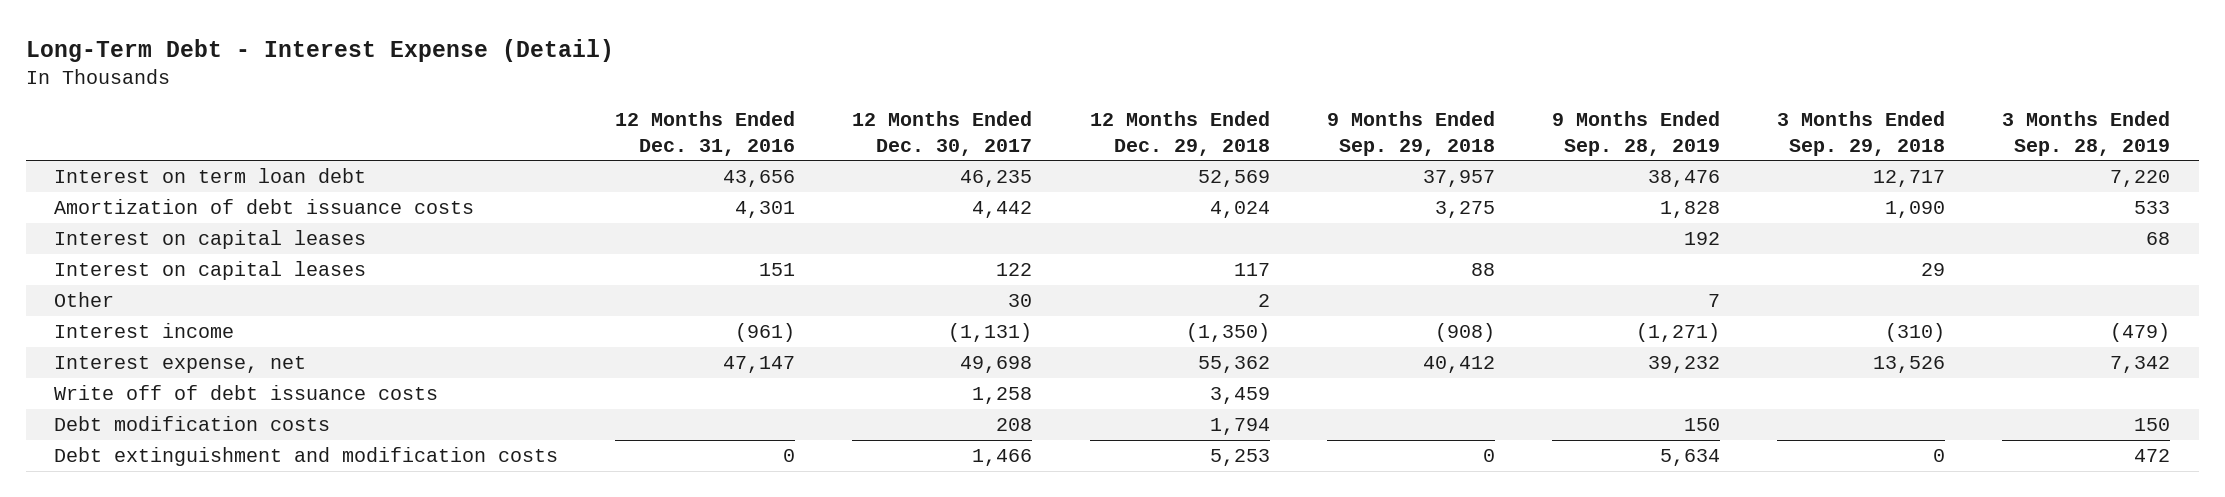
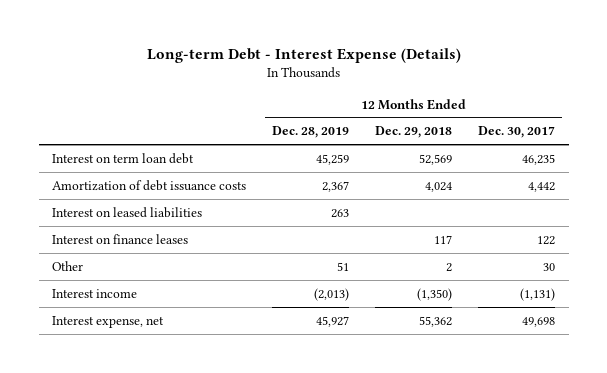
[25,38,614,62] Long-Term Debt - Interest Expense (Detail) -> [146,48,461,64] Long-term Debt - Interest Expense (Details)
[615,111,796,156] 12 Months Ended Dec. 31, 2016 -> none
[1326,111,1495,156] 9 Months Ended Sep. 29, 2018 -> none
[1552,111,1721,156] 9 Months Ended Sep. 28, 2019 -> none
[1777,111,1946,156] 3 Months Ended Sep. 29, 2018 -> none
[2002,111,2171,156] 3 Months Ended Sep. 28, 2019 -> none
none -> [272,126,350,139] Dec. 28, 2019
[54,230,367,250] Interest on capital leases -> [51,206,202,218] Interest on leased liabilities
[54,261,367,281] Interest on capital leases -> [51,233,188,244] Interest on finance leases
[54,385,439,401] Write off of debt issuance costs -> none
[54,416,331,432] Debt modification costs -> none
[54,447,559,467] Debt extinguishment and modification costs -> none

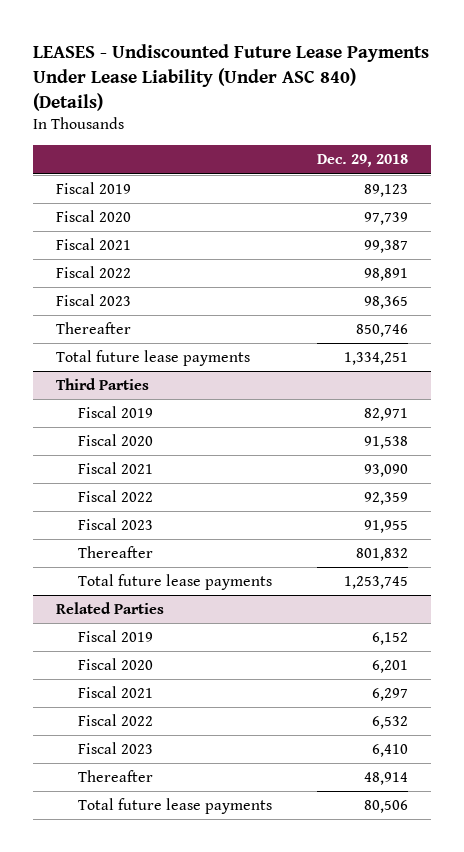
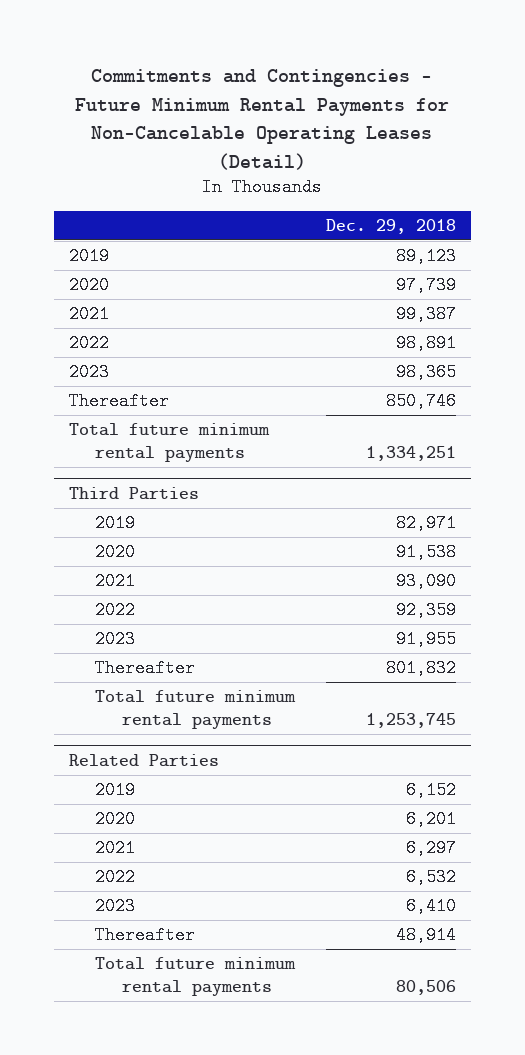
[33,43,430,111] LEASES - Undiscounted Future Lease Payments Under Lease Liability (Under ASC 840) (Details) -> [75,69,450,170] Commitments and Contingencies - Future Minimum Rental Payments for Non-Cancelable Operating Leases (Detail)
[55,182,131,195] Fiscal 2019 -> [69,247,110,266] 2019
[55,210,131,223] Fiscal 2020 -> [69,276,110,295] 2020
[55,238,131,251] Fiscal 2021 -> [69,305,110,324] 2021
[55,266,131,279] Fiscal 2022 -> [69,334,110,353] 2022
[55,294,131,307] Fiscal 2023 -> [69,363,110,382] 2023
[55,350,250,367] Total future lease payments -> [69,423,271,462] Total future minimum rental payments
[77,406,153,419] Fiscal 2019 -> [95,514,136,533] 2019
[77,434,153,447] Fiscal 2020 -> [95,543,136,562] 2020
[77,462,153,475] Fiscal 2021 -> [95,572,136,591] 2021
[77,490,153,503] Fiscal 2022 -> [95,601,136,620] 2022
[77,518,153,531] Fiscal 2023 -> [95,630,136,649] 2023
[77,574,272,591] Total future lease payments -> [95,690,297,729] Total future minimum rental payments
[77,630,153,643] Fiscal 2019 -> [95,781,136,800] 2019
[77,658,153,671] Fiscal 2020 -> [95,810,136,829] 2020
[77,686,153,699] Fiscal 2021 -> [95,839,136,858] 2021
[77,714,153,727] Fiscal 2022 -> [95,868,136,887] 2022
[77,742,153,755] Fiscal 2023 -> [95,897,136,916] 2023
[77,798,272,815] Total future lease payments -> [95,957,297,996] Total future minimum rental payments

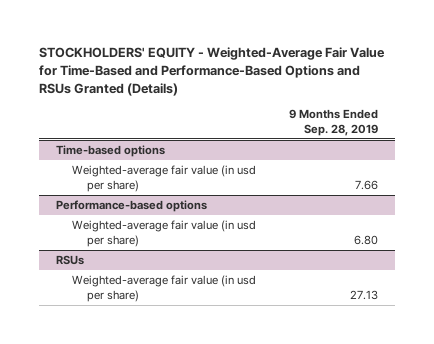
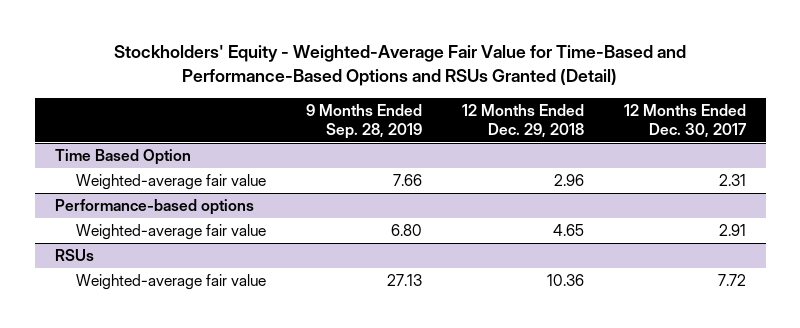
[39,47,386,96] STOCKHOLDERS' EQUITY - Weighted-Average Fair Value for Time-Based and Performance-Based Options and RSUs Granted (Details) -> [114,45,687,87] Stockholders' Equity - Weighted-Average Fair Value for Time-Based and Performance-Based Options and RSUs Granted (Detail)
none -> [461,103,584,138] 12 Months Ended Dec. 29, 2018
none -> [623,103,746,138] 12 Months Ended Dec. 30, 2017
[56,145,166,158] Time-based options -> [54,149,191,166] Time Based Option
[71,165,256,192] Weighted-average fair value (in usd per share) -> [75,174,266,191] Weighted-average fair value
[71,220,256,247] Weighted-average fair value (in usd per share) -> [75,224,266,241] Weighted-average fair value
[71,275,256,302] Weighted-average fair value (in usd per share) -> [75,274,266,291] Weighted-average fair value

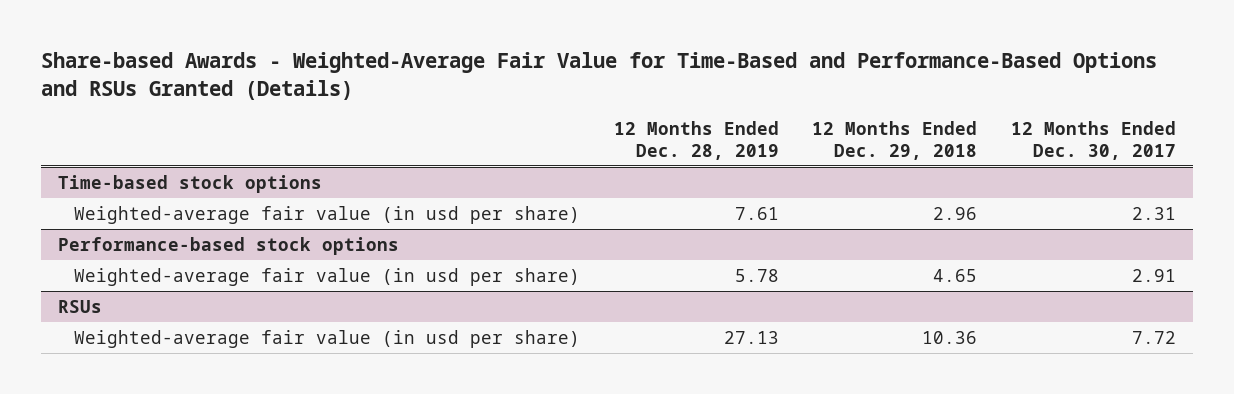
[114,45,687,87] Stockholders' Equity - Weighted-Average Fair Value for Time-Based and Performance-Based Options and RSUs Granted (Detail) -> [40,52,1157,100] Share-based Awards - Weighted-Average Fair Value for Time-Based and Performance-Based Options and RSUs Granted (Details)
[305,103,422,139] 9 Months Ended Sep. 28, 2019 -> none
none -> [613,121,779,160] 12 Months Ended Dec. 28, 2019
[54,149,191,166] Time Based Option -> [57,174,322,193] Time-based stock options
[75,174,266,191] Weighted-average fair value -> [74,205,581,224] Weighted-average fair value (in usd per share)
[54,199,254,216] Performance-based options -> [57,236,399,255] Performance-based stock options
[75,224,266,241] Weighted-average fair value -> [74,267,581,286] Weighted-average fair value (in usd per share)
[75,274,266,291] Weighted-average fair value -> [74,329,581,348] Weighted-average fair value (in usd per share)

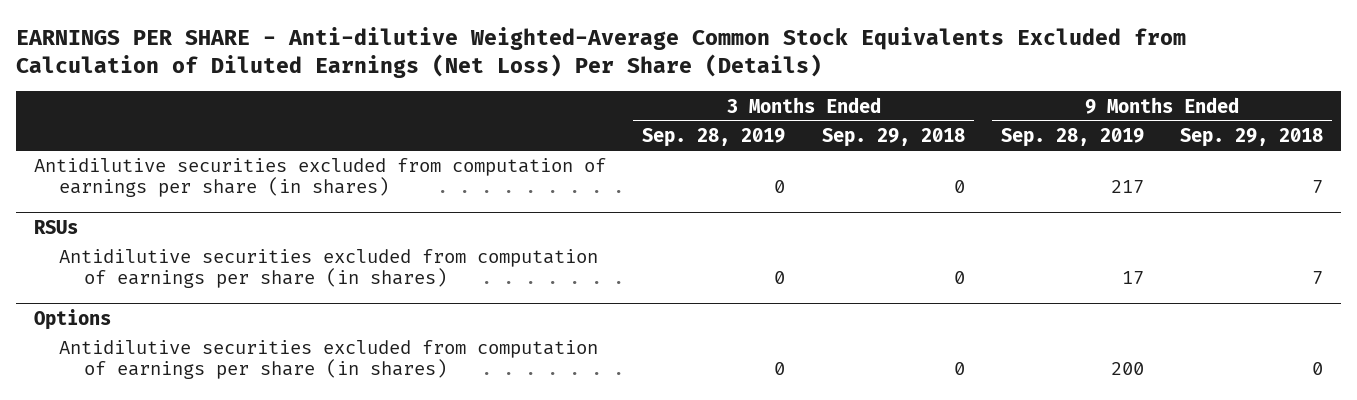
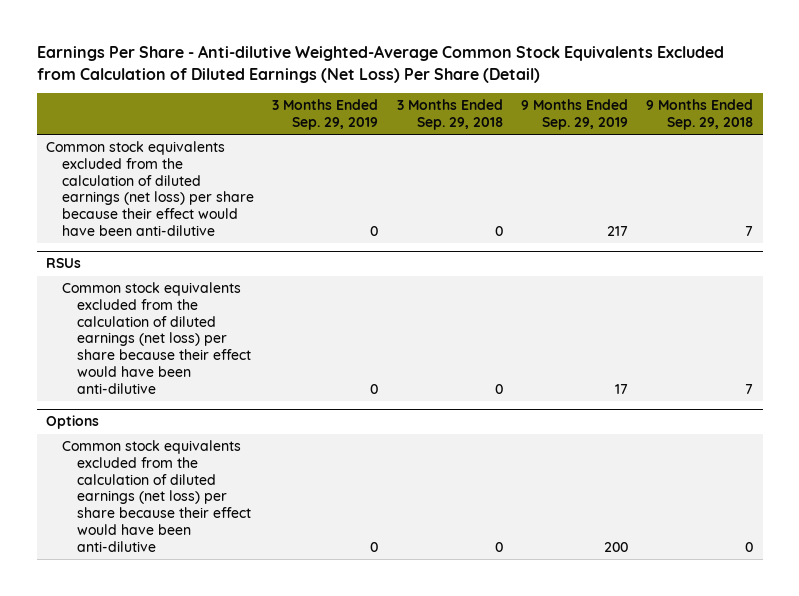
[15,26,1186,79] EARNINGS PER SHARE - Anti-dilutive Weighted-Average Common Stock Equivalents Excluded from Calculation of Diluted Earnings (Net Loss) Per Share (Details) -> [36,45,724,83] Earnings Per Share - Anti-dilutive Weighted-Average Common Stock Equivalents Excluded from Calculation of Diluted Earnings (Net Loss) Per Share (Detail)
[642,128,786,148] Sep. 28, 2019 -> none
[1000,128,1144,148] Sep. 28, 2019 -> none
none -> [272,99,379,131] 3 Months Ended Sep. 29, 2019
none -> [520,99,628,131] 9 Months Ended Sep. 29, 2019
[34,158,607,198] Antidilutive securities excluded from computation of earnings per share (in shares) -> [45,141,254,236] Common stock equivalents excluded from the calculation of diluted earnings (net loss) per share because their effect would have been anti-dilutive
[59,249,599,289] Antidilutive securities excluded from computation of earnings per share (in shares) -> [61,282,252,394] Common stock equivalents excluded from the calculation of diluted earnings (net loss) per share because their effect would have been anti-dilutive
[59,340,599,380] Antidilutive securities excluded from computation of earnings per share (in shares) -> [61,440,252,552] Common stock equivalents excluded from the calculation of diluted earnings (net loss) per share because their effect would have been anti-dilutive

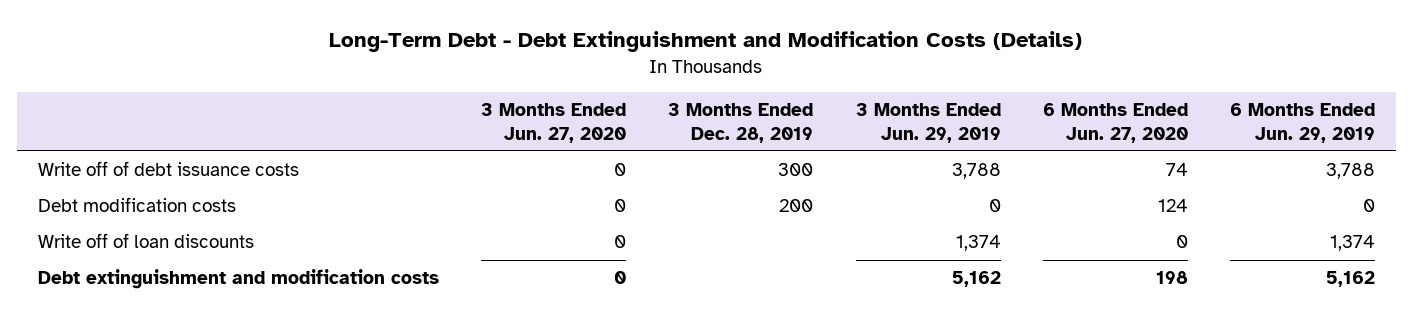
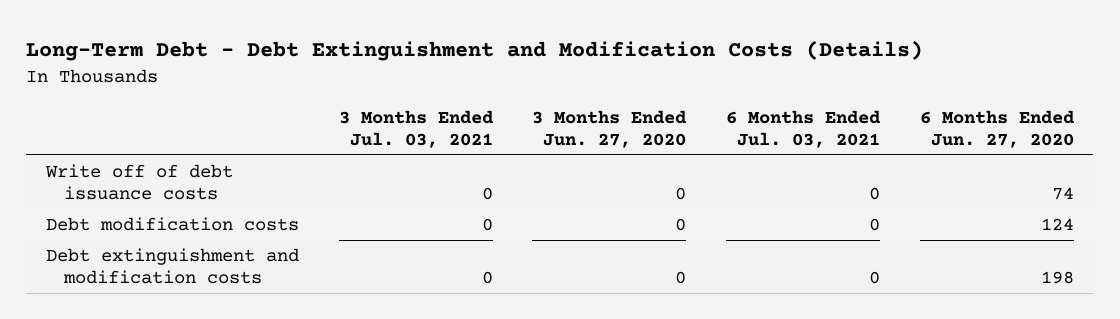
[668,103,814,143] 3 Months Ended Dec. 28, 2019 -> none
[855,103,1001,143] 3 Months Ended Jun. 29, 2019 -> none
[1229,103,1375,143] 6 Months Ended Jun. 29, 2019 -> none
none -> [338,109,494,148] 3 Months Ended Jul. 03, 2021
none -> [726,109,882,148] 6 Months Ended Jul. 03, 2021
[38,233,255,249] Write off of loan discounts -> none

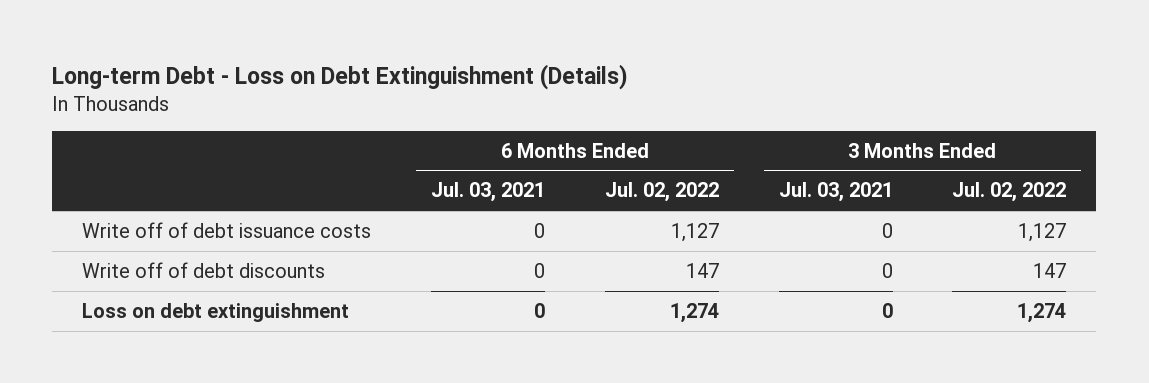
[26,40,924,62] Long-Term Debt - Debt Extinguishment and Modification Costs (Details) -> [52,63,629,90] Long-term Debt - Loss on Debt Extinguishment (Details)
[532,109,688,148] 3 Months Ended Jun. 27, 2020 -> none
[919,109,1075,148] 6 Months Ended Jun. 27, 2020 -> none
none -> [604,182,719,203] Jul. 02, 2022
none -> [952,182,1067,203] Jul. 02, 2022
[46,217,300,232] Debt modification costs -> none
none -> [82,261,326,278] Write off of debt discounts
[46,248,300,285] Debt extinguishment and modification costs -> [82,302,350,322] Loss on debt extinguishment

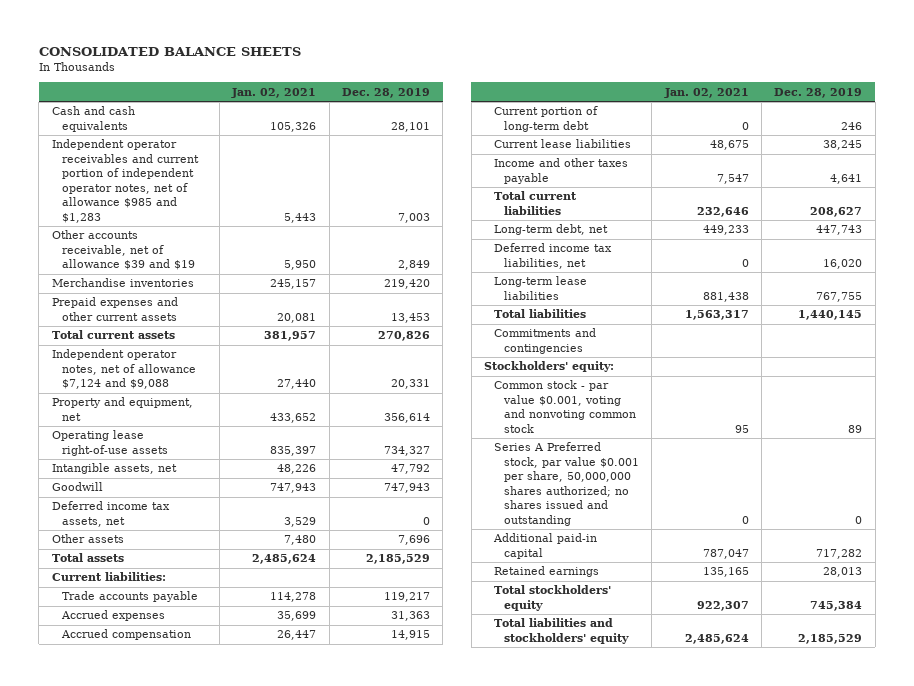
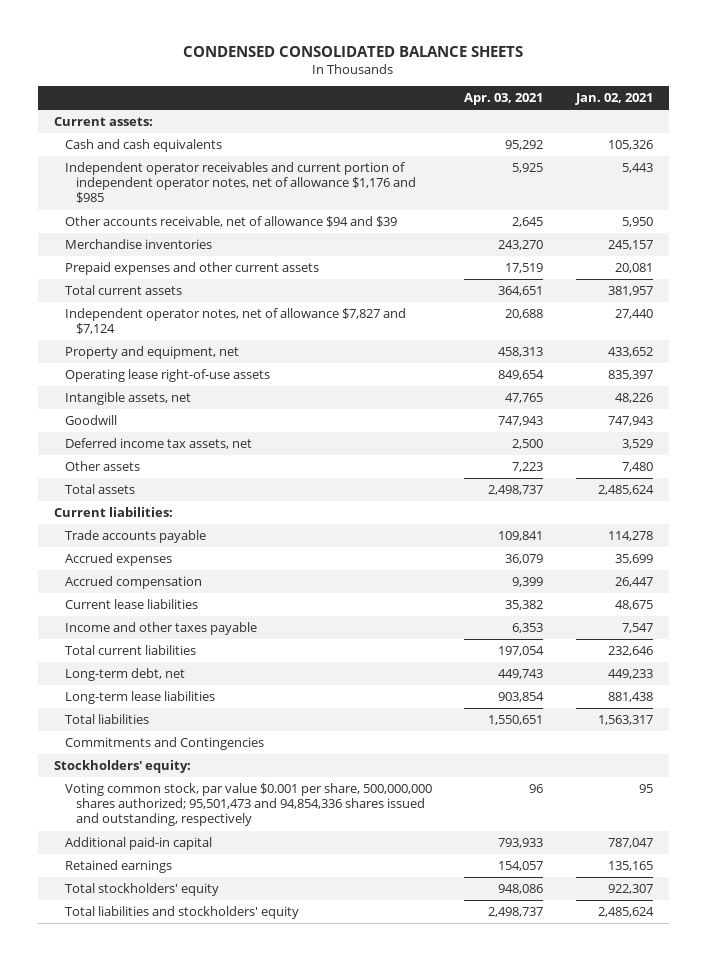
[38,47,301,57] CONSOLIDATED BALANCE SHEETS -> [183,46,524,58] CONDENSED CONSOLIDATED BALANCE SHEETS
[342,87,431,98] Dec. 28, 2019 -> none
none -> [464,93,544,106] Apr. 03, 2021
none -> [53,116,153,126] Current assets:
[51,139,199,223] Independent operator receivables and current portion of independent operator notes, net of allowance $985 and $1,283 -> [64,161,416,204] Independent operator receivables and current portion of independent operator notes, net of allowance $1,176 and $985
[51,230,195,271] Other accounts receivable, net of allowance $39 and $19 -> [64,215,397,227] Other accounts receivable, net of allowance $94 and $39
[51,349,196,390] Independent operator notes, net of allowance $7,124 and $9,088 -> [64,307,406,335] Independent operator notes, net of allowance $7,827 and $7,124
[493,106,598,132] Current portion of long-term debt -> none
[493,243,612,269] Deferred income tax liabilities, net -> none
[493,328,596,354] Commitments and contingencies -> [64,736,264,750] Commitments and Contingencies
[493,442,640,526] Series A Preferred stock, par value $0.001 per share, 50,000,000 shares authorized; no shares issued and outstanding -> none
[493,380,637,433] Common stock - par value $0.001, voting and nonvoting common stock -> [64,782,432,827] Voting common stock, par value $0.001 per share, 500,000,000 shares authorized; 95,501,473 and 94,854,336 shares issued and outstanding, respectively

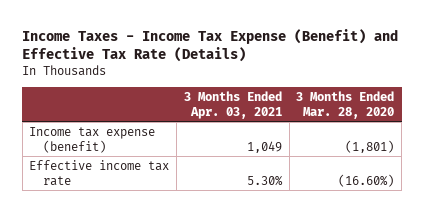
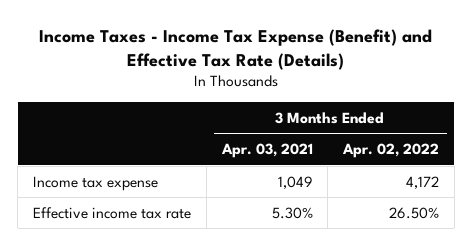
[296,90,395,119] 3 Months Ended Mar. 28, 2020 -> none
none -> [342,143,440,159] Apr. 02, 2022
[29,126,156,153] Income tax expense (benefit) -> [32,175,158,191] Income tax expense

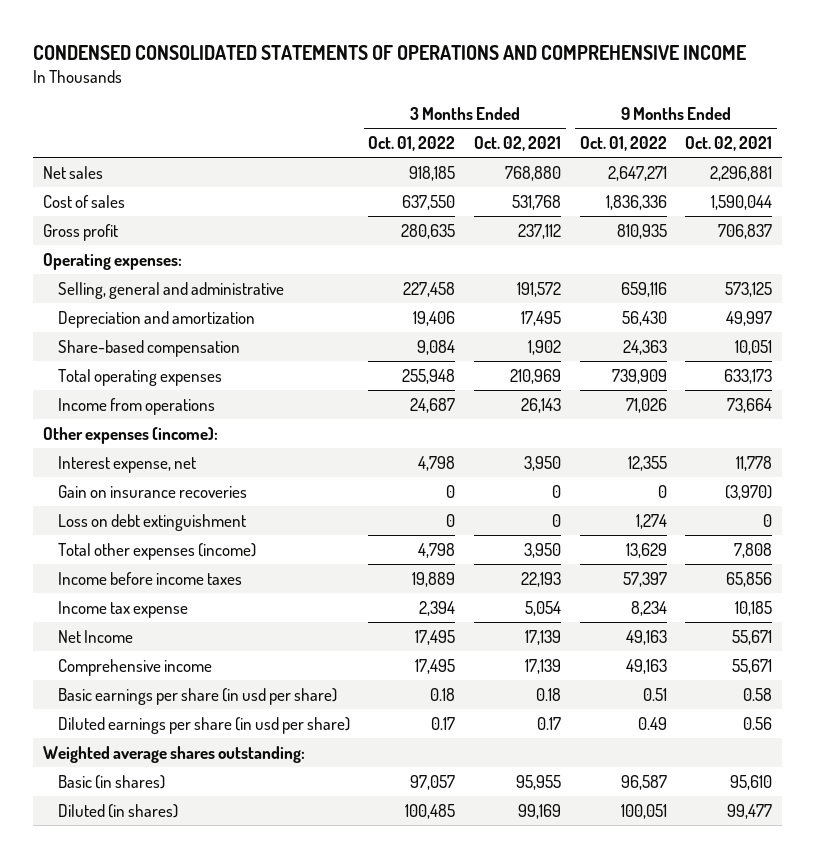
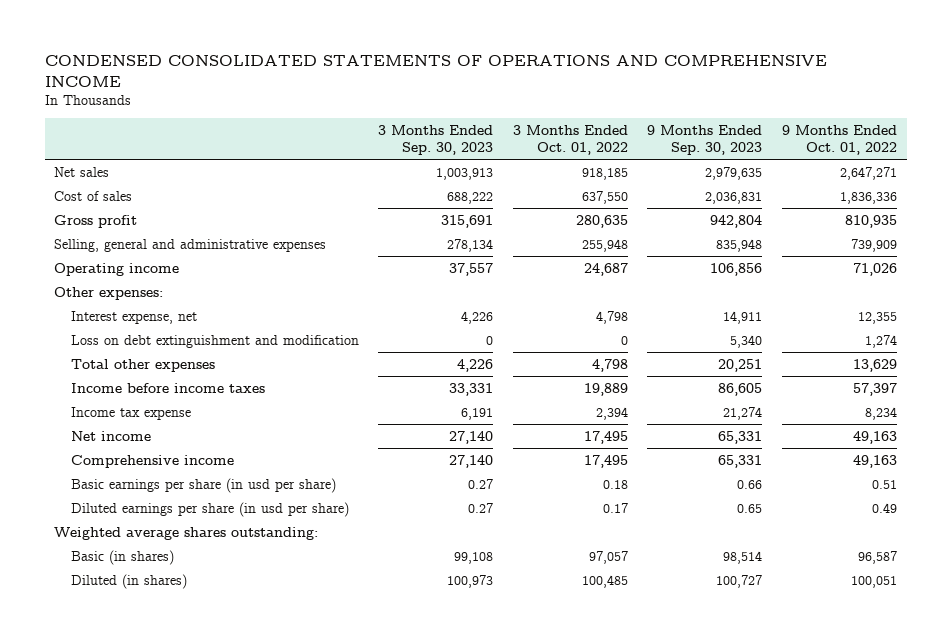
[473,136,561,152] Oct. 02, 2021 -> none
[685,136,773,152] Oct. 02, 2021 -> none
none -> [378,125,494,155] 3 Months Ended Sep. 30, 2023
none -> [647,125,763,155] 9 Months Ended Sep. 30, 2023
[42,252,182,270] Operating expenses: -> none
[57,310,255,328] Depreciation and amortization -> none
[57,339,240,357] Share-based compensation -> none
[57,368,222,386] Total operating expenses -> none
[57,281,284,299] Selling, general and administrative -> [54,238,327,252] Selling, general and administrative expenses
[403,281,456,297] 227,458 -> [581,238,628,252] 255,948
[620,281,667,297] 659,116 -> [850,238,897,252] 739,909
[57,397,215,415] Income from operations -> [54,262,180,276] Operating income
[42,426,218,444] Other expenses (income): -> [54,286,164,300] Other expenses:
[57,484,247,498] Gain on insurance recoveries -> none
[57,513,246,531] Loss on debt extinguishment -> [70,334,359,348] Loss on debt extinguishment and modification
[57,542,256,560] Total other expenses (income) -> [70,358,215,372] Total other expenses
[57,629,133,643] Net Income -> [70,430,151,441] Net income

